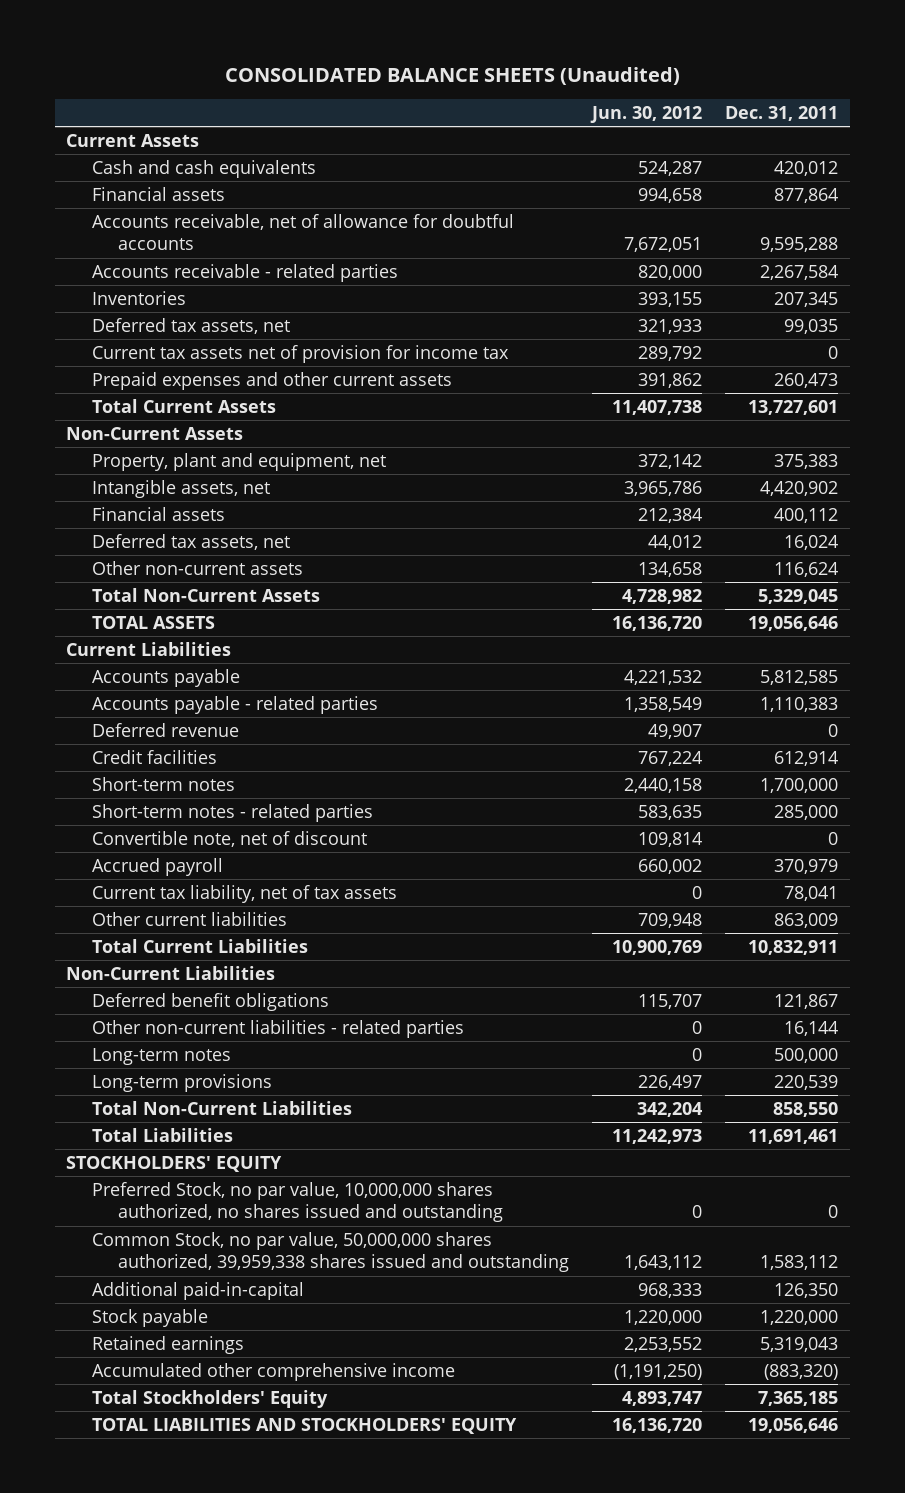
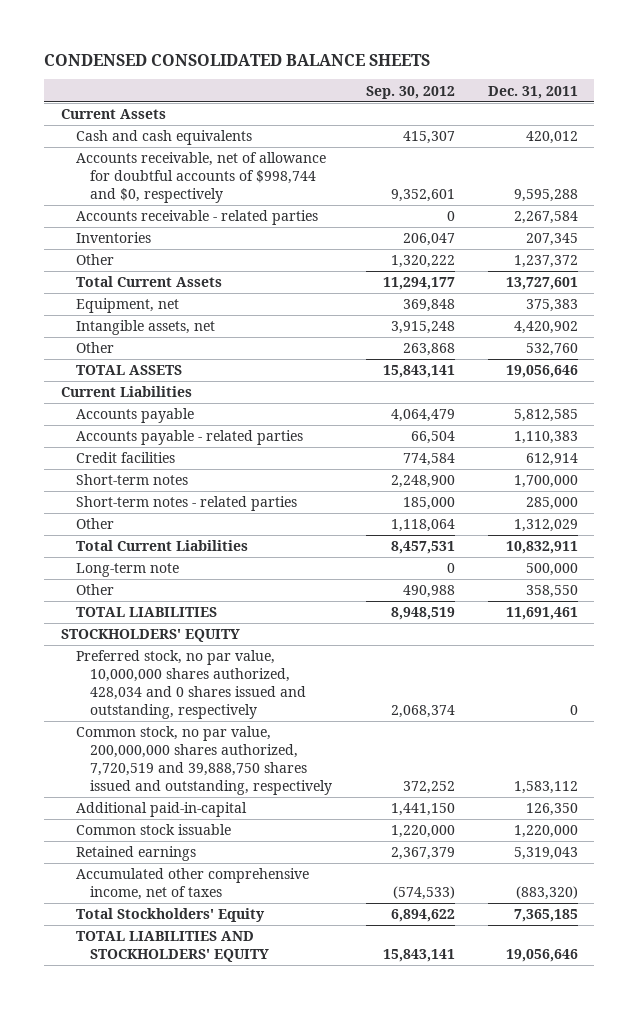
[225,66,681,85] CONSOLIDATED BALANCE SHEETS (Unaudited) -> [44,53,431,66] CONDENSED CONSOLIDATED BALANCE SHEETS
[589,105,702,123] Jun. 30, 2012 -> none
none -> [365,85,455,99] Sep. 30, 2012
[92,186,226,201] Financial assets -> none
[92,213,515,251] Accounts receivable, net of allowance for doubtful accounts -> [75,152,326,203] Accounts receivable, net of allowance for doubtful accounts of $998,744 and $0, respectively
[92,317,291,334] Deferred tax assets, net -> none
[92,344,510,363] Current tax assets net of provision for income tax -> none
[92,371,453,390] Prepaid expenses and other current assets -> none
none -> [75,254,114,266] Other
[66,426,244,440] Non-Current Assets -> none
[92,452,387,471] Property, plant and equipment, net -> [75,298,179,314] Equipment, net
[92,506,226,521] Financial assets -> none
[92,533,291,550] Deferred tax assets, net -> none
[92,587,321,602] Total Non-Current Assets -> none
[92,560,304,575] Other non-current assets -> [75,342,114,354] Other
[774,561,839,577] 116,624 -> [525,343,578,357] 532,760
[92,722,240,737] Deferred revenue -> none
[92,830,368,847] Convertible note, net of discount -> none
[92,857,224,876] Accrued payroll -> none
[92,884,398,903] Current tax liability, net of tax assets -> none
[92,911,288,926] Other current liabilities -> [75,518,114,530] Other
[774,912,839,928] 863,009 -> [513,519,578,533] 1,312,029
[66,965,276,980] Non-Current Liabilities -> none
[92,992,330,1011] Deferred benefit obligations -> none
[92,1019,465,1038] Other non-current liabilities - related parties -> none
[92,1073,273,1092] Long-term provisions -> none
[92,1100,353,1115] Total Non-Current Liabilities -> none
[92,1047,232,1065] Long-term notes -> [75,563,179,578] Long-term note
none -> [75,584,114,596] Other
[92,1127,234,1142] Total Liabilities -> [75,607,217,618] TOTAL LIABILITIES
[92,1181,503,1223] Preferred Stock, no par value, 10,000,000 shares authorized, no shares issued and outstanding -> [75,650,307,719] Preferred stock, no par value, 10,000,000 shares authorized, 428,034 and 0 shares issued and outstanding, respectively
[92,1231,569,1273] Common Stock, no par value, 50,000,000 shares authorized, 39,959,338 shares issued and outstanding -> [75,726,333,795] Common stock, no par value, 200,000,000 shares authorized, 7,720,519 and 39,888,750 shares issued and outstanding, respectively
[92,1308,209,1327] Stock payable -> [75,824,231,836] Common stock issuable
[92,1362,456,1381] Accumulated other comprehensive income -> [75,868,309,900] Accumulated other comprehensive income, net of taxes

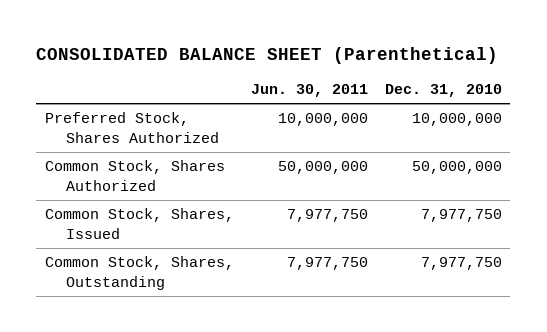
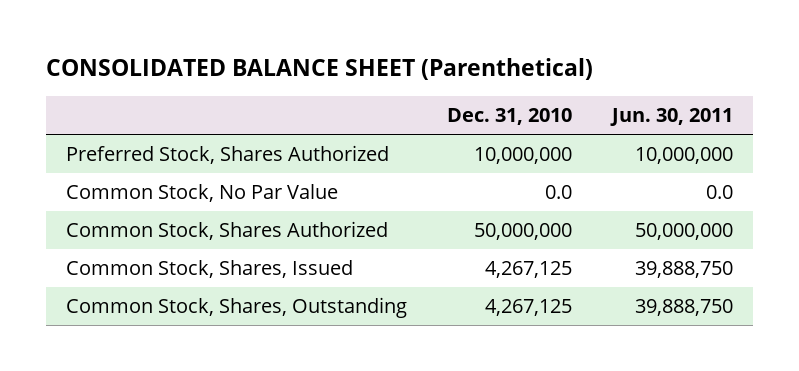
none -> [66,184,339,203] Common Stock, No Par Value
[286,209,368,223] 7,977,750 -> [635,261,734,279] 39,888,750
[420,209,502,223] 7,977,750 -> [485,261,573,279] 4,267,125
[286,257,368,271] 7,977,750 -> [635,299,734,317] 39,888,750
[420,257,502,271] 7,977,750 -> [485,299,573,317] 4,267,125

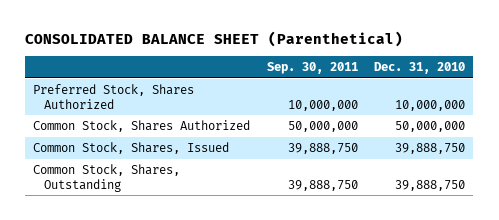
[610,107,734,126] Jun. 30, 2011 -> none
none -> [266,61,358,74] Sep. 30, 2011
[66,184,339,203] Common Stock, No Par Value -> none
[485,261,573,279] 4,267,125 -> [395,143,466,155] 39,888,750
[485,299,573,317] 4,267,125 -> [395,179,466,191] 39,888,750

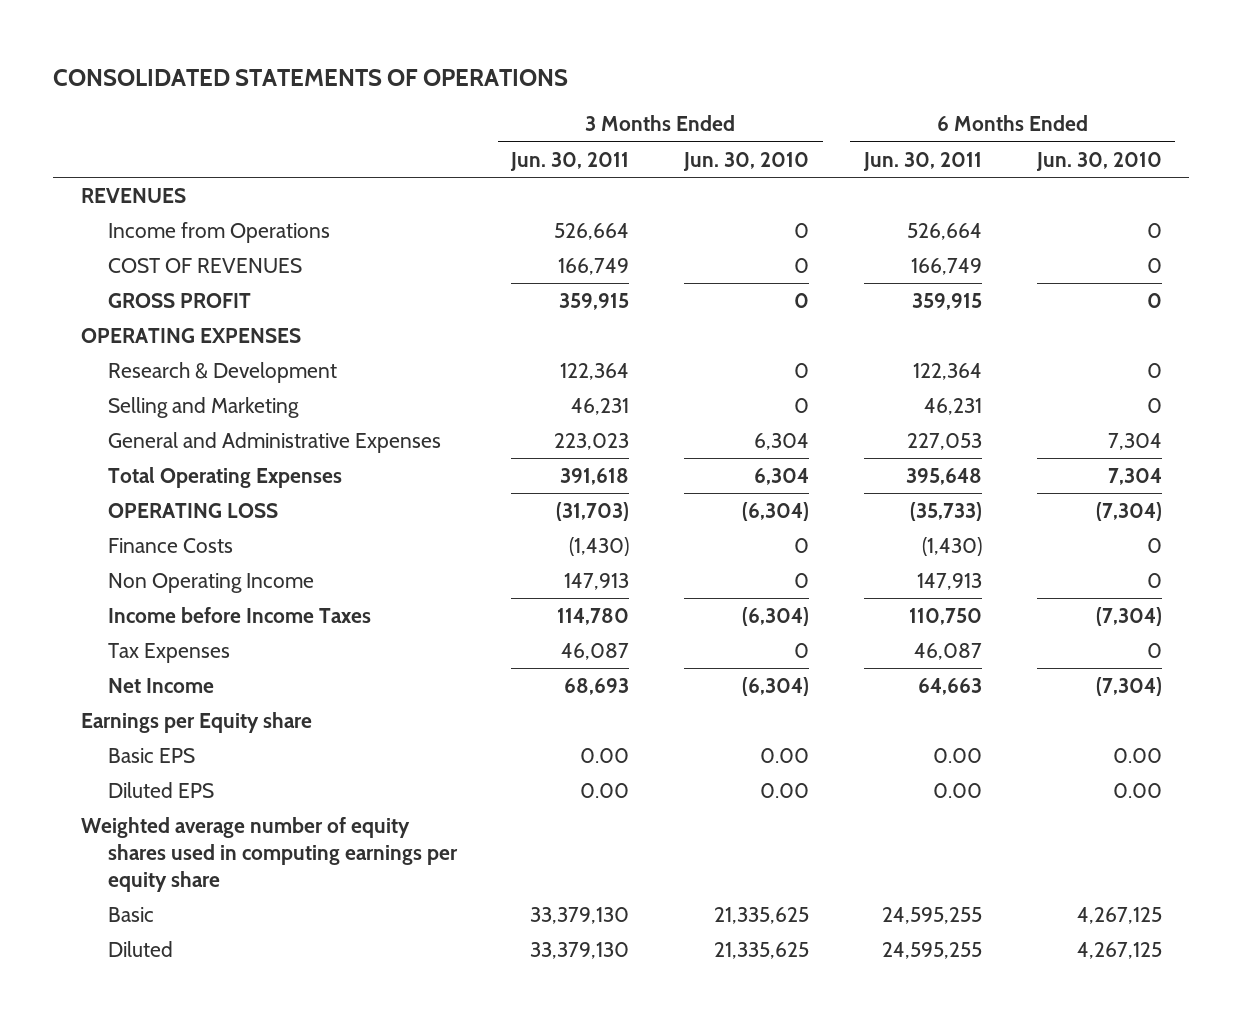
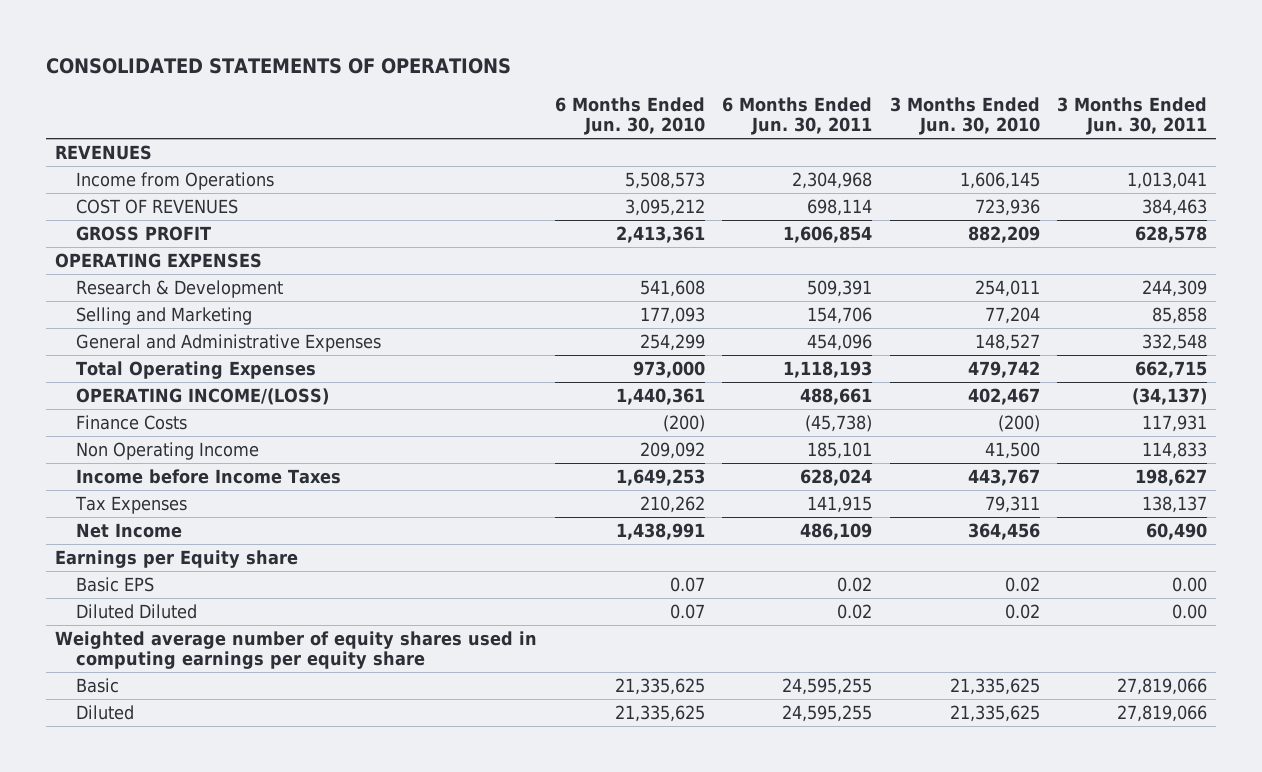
[554,223,630,241] 526,664 -> [1127,172,1208,190] 1,013,041
[794,223,810,239] 0 -> [959,172,1040,190] 1,606,145
[906,223,982,241] 526,664 -> [792,172,873,190] 2,304,968
[1146,223,1162,239] 0 -> [624,172,705,190] 5,508,573
[558,258,630,276] 166,749 -> [1142,199,1208,217] 384,463
[794,258,810,274] 0 -> [974,199,1040,217] 723,936
[910,258,982,276] 166,749 -> [807,199,873,217] 698,114
[1146,258,1162,274] 0 -> [624,199,705,217] 3,095,212
[559,293,630,311] 359,915 -> [1135,226,1208,244] 628,578
[794,293,810,309] 0 -> [967,226,1040,244] 882,209
[911,293,982,311] 359,915 -> [783,226,873,244] 1,606,854
[1146,293,1162,309] 0 -> [615,226,705,244] 2,413,361
[560,363,630,381] 122,364 -> [1142,280,1208,298] 244,309
[794,363,810,379] 0 -> [974,280,1040,298] 254,011
[912,363,982,381] 122,364 -> [807,280,873,298] 509,391
[1146,363,1162,379] 0 -> [639,280,705,298] 541,608
[571,398,630,416] 46,231 -> [1152,307,1208,325] 85,858
[794,398,810,414] 0 -> [984,307,1040,325] 77,204
[923,398,982,416] 46,231 -> [807,307,873,325] 154,706
[1146,398,1162,414] 0 -> [639,307,705,325] 177,093
[554,433,630,451] 223,023 -> [1142,334,1208,352] 332,548
[754,433,810,451] 6,304 -> [974,334,1040,352] 148,527
[906,433,982,451] 227,053 -> [807,334,873,352] 454,096
[1107,433,1162,451] 7,304 -> [639,334,705,352] 254,299
[560,468,630,486] 391,618 -> [1135,361,1208,379] 662,715
[754,468,810,486] 6,304 -> [967,361,1040,379] 479,742
[905,468,982,486] 395,648 -> [783,361,873,379] 1,118,193
[1107,468,1162,486] 7,304 -> [632,361,705,379] 973,000
[107,503,278,519] OPERATING LOSS -> [75,388,329,406] OPERATING INCOME/(LOSS)
[556,502,630,522] (31,703) -> [1132,388,1208,406] (34,137)
[742,502,810,522] (6,304) -> [967,388,1040,406] 402,467
[909,502,982,522] (35,733) -> [800,388,873,406] 488,661
[1095,502,1162,522] (7,304) -> [615,388,705,406] 1,440,361
[569,537,630,557] (1,430) -> [1142,415,1208,433] 117,931
[794,538,810,554] 0 -> [997,415,1040,433] (200)
[921,537,982,557] (1,430) -> [805,415,873,433] (45,738)
[1146,538,1162,554] 0 -> [662,415,705,433] (200)
[564,573,630,591] 147,913 -> [1142,442,1208,460] 114,833
[794,573,810,589] 0 -> [984,442,1040,460] 41,500
[916,573,982,591] 147,913 -> [807,442,873,460] 185,101
[1146,573,1162,589] 0 -> [639,442,705,460] 209,092
[557,608,630,626] 114,780 -> [1135,469,1208,487] 198,627
[742,607,810,627] (6,304) -> [967,469,1040,487] 443,767
[908,608,982,626] 110,750 -> [800,469,873,487] 628,024
[1095,607,1162,627] (7,304) -> [615,469,705,487] 1,649,253
[561,643,630,661] 46,087 -> [1142,496,1208,514] 138,137
[794,643,810,659] 0 -> [984,496,1040,514] 79,311
[913,643,982,661] 46,087 -> [807,496,873,514] 141,915
[1146,643,1162,659] 0 -> [639,496,705,514] 210,262
[564,678,630,696] 68,693 -> [1146,523,1208,541] 60,490
[742,677,810,697] (6,304) -> [967,523,1040,541] 364,456
[917,678,982,696] 64,663 -> [800,523,873,541] 486,109
[1095,677,1162,697] (7,304) -> [615,523,705,541] 1,438,991
[760,748,810,764] 0.00 -> [1004,577,1040,593] 0.02
[932,748,982,764] 0.00 -> [837,577,873,593] 0.02
[1112,748,1162,764] 0.00 -> [669,577,705,593] 0.07
[107,782,214,799] Diluted EPS -> [75,604,197,620] Diluted Diluted
[760,783,810,799] 0.00 -> [1004,604,1040,620] 0.02
[932,783,982,799] 0.00 -> [837,604,873,620] 0.02
[1112,783,1162,799] 0.00 -> [669,604,705,620] 0.07
[530,907,630,925] 33,379,130 -> [1117,678,1208,696] 27,819,066
[1076,907,1162,925] 4,267,125 -> [614,678,705,696] 21,335,625
[530,942,630,960] 33,379,130 -> [1117,705,1208,723] 27,819,066
[1076,942,1162,960] 4,267,125 -> [614,705,705,723] 21,335,625

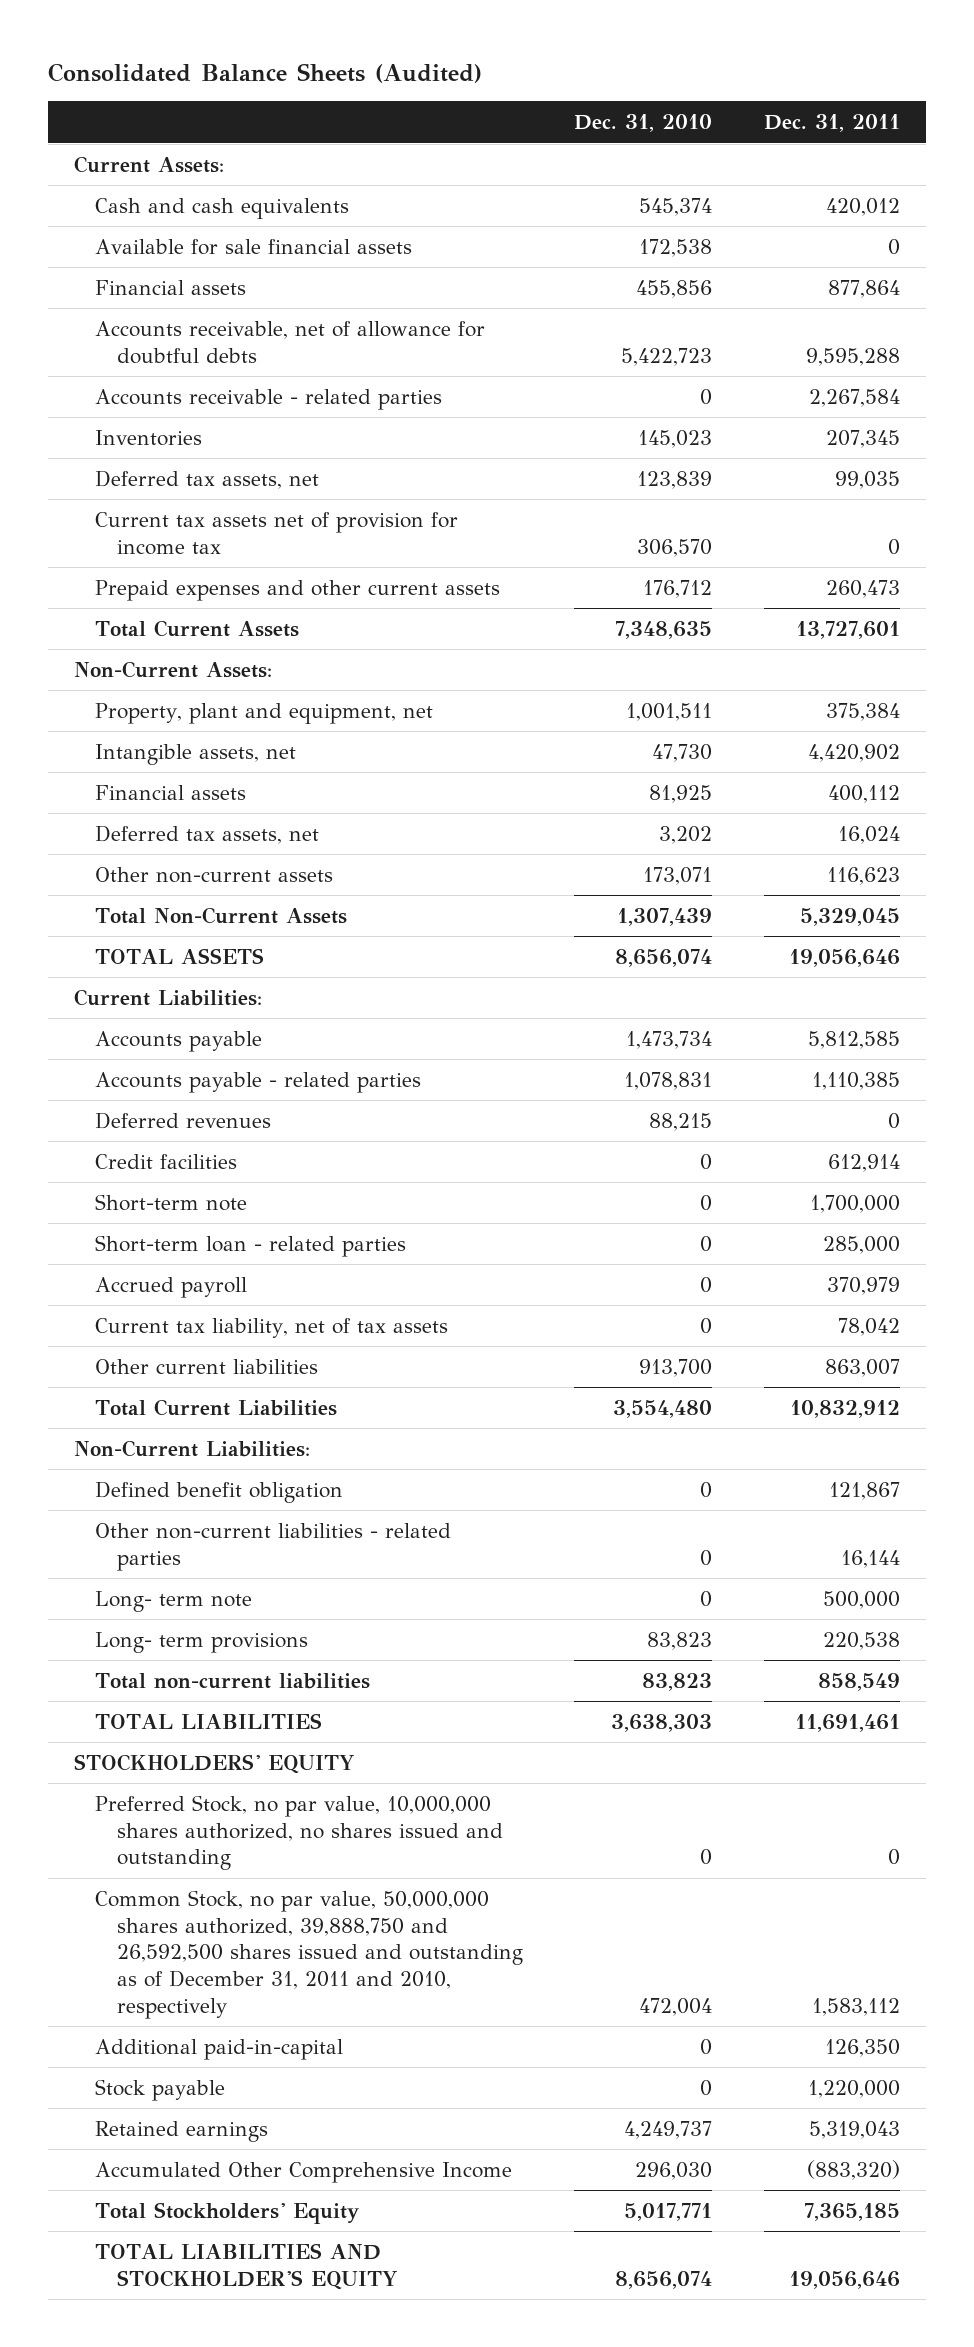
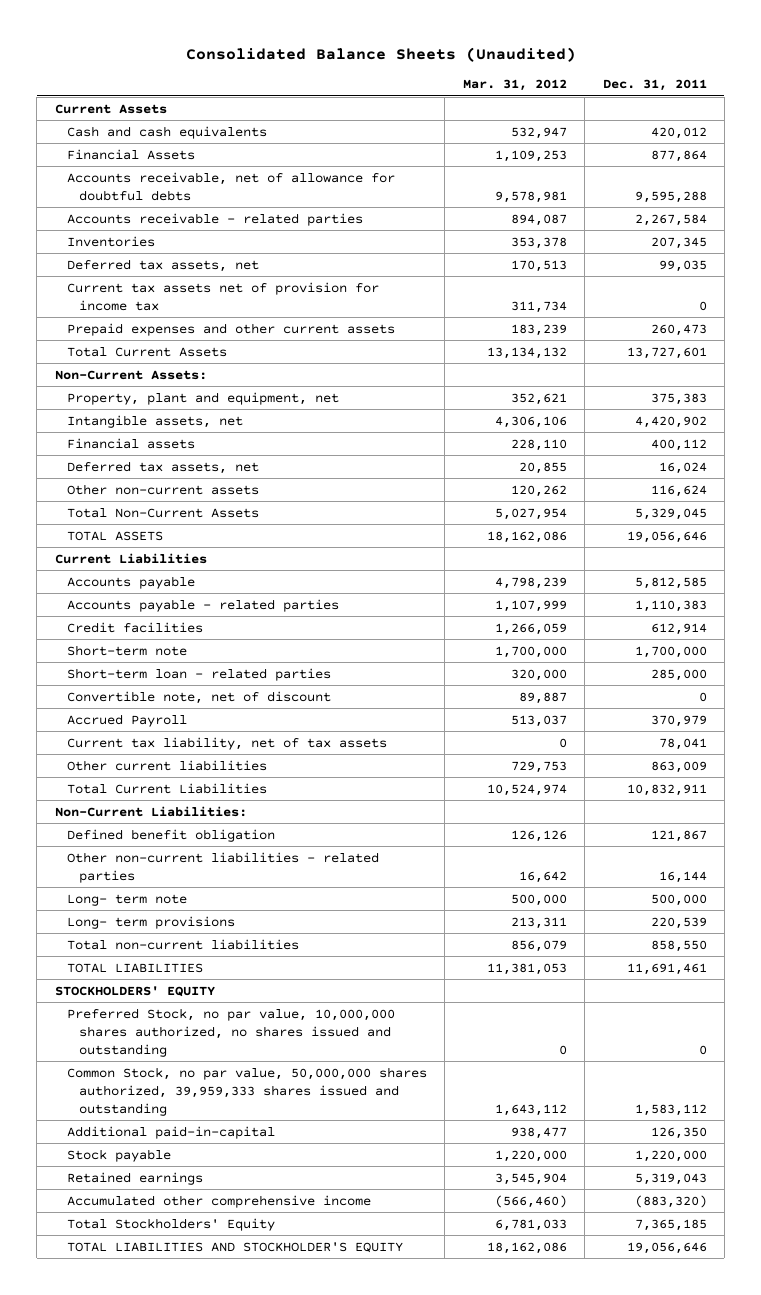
[48,62,483,83] Consolidated Balance Sheets (Audited) -> [185,46,576,62] Consolidated Balance Sheets (Unaudited)
[574,114,713,133] Dec. 31, 2010 -> none
none -> [462,79,567,92] Mar. 31, 2012
[74,155,225,173] Current Assets: -> [54,103,167,114] Current Assets
[95,238,413,255] Available for sale financial assets -> none
[95,279,247,295] Financial assets -> [66,148,195,160] Financial Assets
[826,702,901,721] 375,384 -> [650,392,707,405] 375,383
[827,866,901,885] 116,623 -> [650,484,707,497] 116,624
[74,988,263,1006] Current Liabilities: -> [54,552,207,564] Current Liabilities
[95,1111,272,1129] Deferred revenues -> none
[812,1071,901,1090] 1,110,385 -> [634,599,707,612] 1,110,383
none -> [66,690,331,704] Convertible note, net of discount
[95,1276,248,1298] Accrued payroll -> [66,713,187,727] Accrued Payroll
[838,1317,901,1336] 78,042 -> [658,737,707,750] 78,041
[825,1358,901,1377] 863,007 -> [650,760,707,773] 863,009
[790,1399,901,1418] 10,832,912 -> [626,783,707,796] 10,832,911
[823,1631,901,1650] 220,538 -> [650,916,707,929] 220,539
[818,1672,901,1691] 858,549 -> [650,939,707,952] 858,550
[95,1889,523,2019] Common Stock, no par value, 50,000,000 shares authorized, 39,888,750 and 26,592,500 shares issued and outstanding as of December 31, 2011 and 2010, respectively -> [66,1066,427,1117] Common Stock, no par value, 50,000,000 shares authorized, 39,959,333 shares issued and outstanding
[95,2161,513,2183] Accumulated Other Comprehensive Income -> [66,1194,371,1208] Accumulated other comprehensive income

